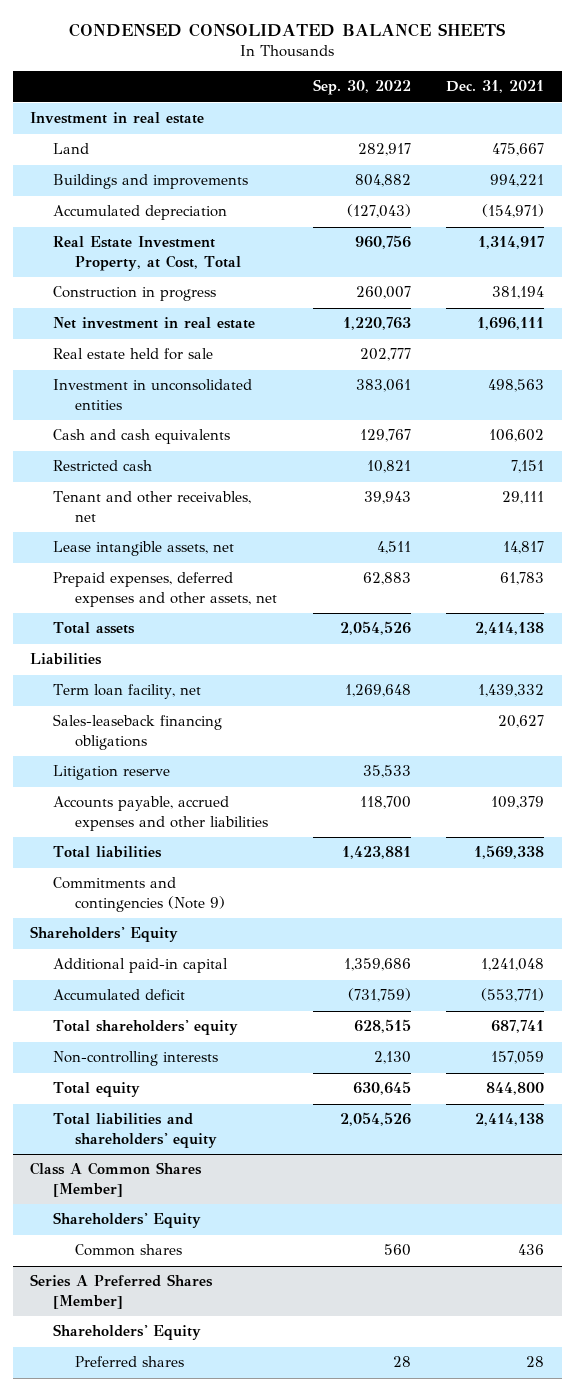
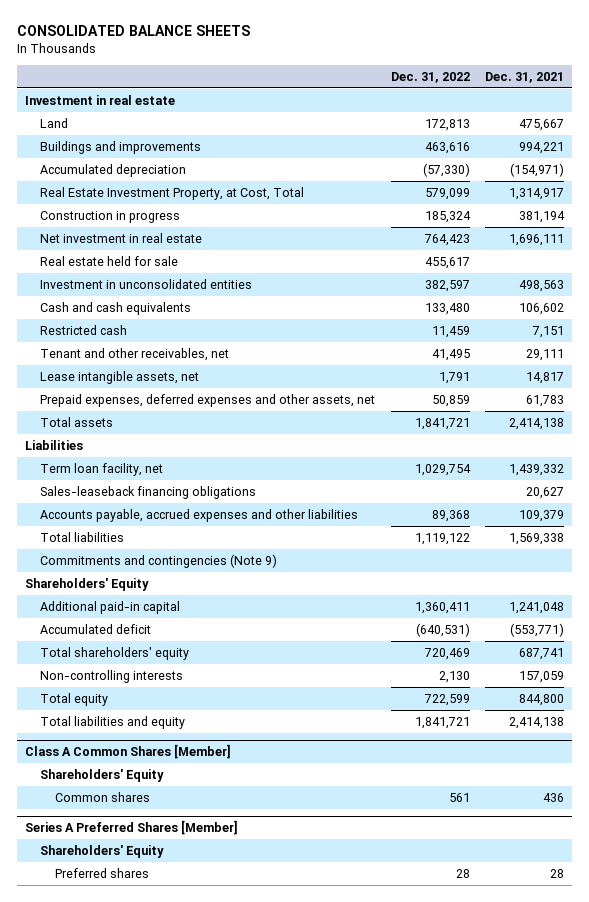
[69,22,506,37] CONDENSED CONSOLIDATED BALANCE SHEETS -> [16,25,250,37] CONSOLIDATED BALANCE SHEETS
[312,79,411,96] Sep. 30, 2022 -> none
none -> [390,72,470,84] Dec. 31, 2022
[52,765,170,781] Litigation reserve -> none
[52,1113,218,1148] Total liabilities and shareholders' equity -> [39,715,185,729] Total liabilities and equity

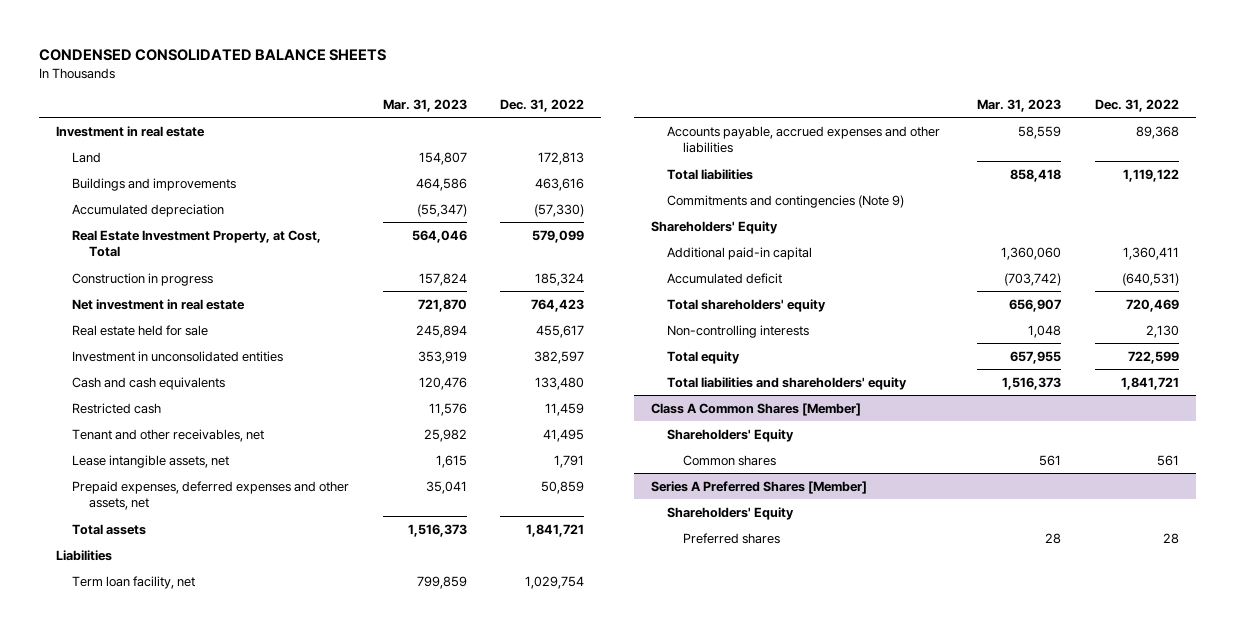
[16,25,250,37] CONSOLIDATED BALANCE SHEETS -> [39,48,387,61] CONDENSED CONSOLIDATED BALANCE SHEETS
[485,72,565,84] Dec. 31, 2021 -> none
none -> [382,98,467,112] Mar. 31, 2023
[39,485,256,499] Sales-leaseback financing obligations -> none
[39,715,185,729] Total liabilities and equity -> [666,376,907,390] Total liabilities and shareholders' equity

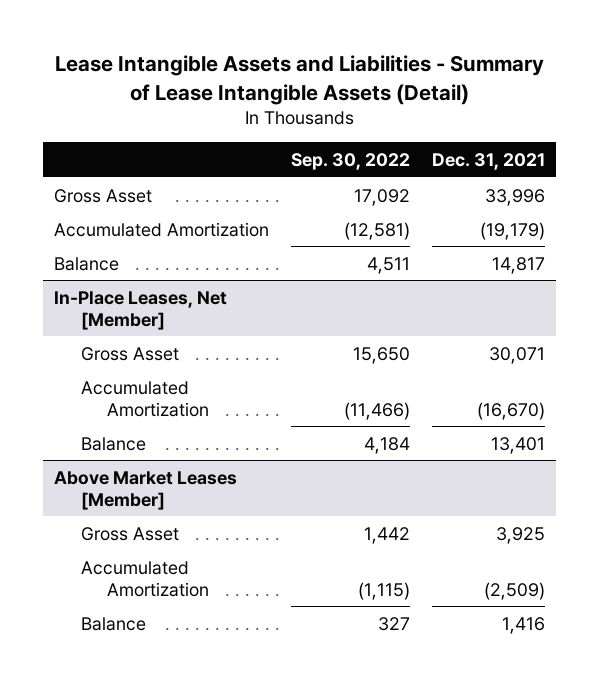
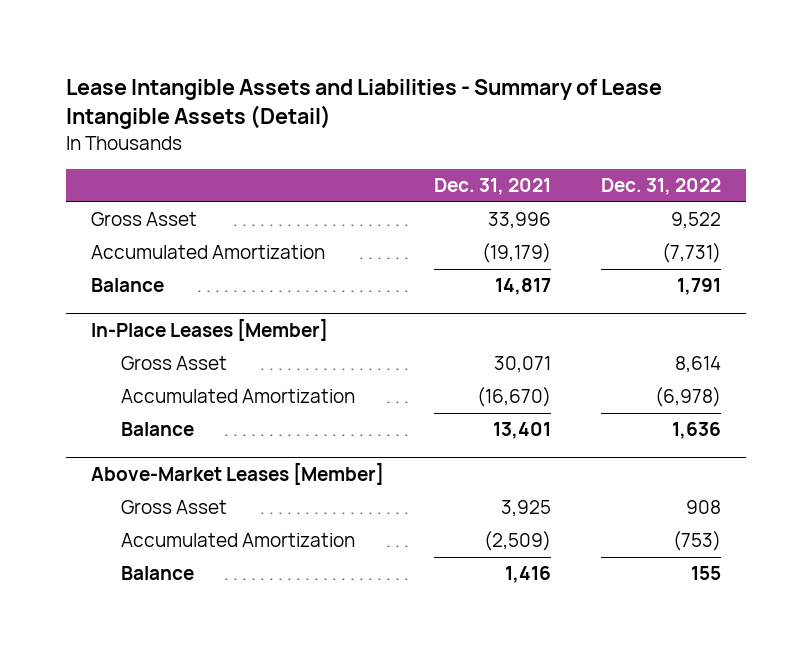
[291,152,411,170] Sep. 30, 2022 -> none
none -> [600,177,721,195] Dec. 31, 2022
[54,290,228,330] In-Place Leases, Net [Member] -> [90,319,328,342] In-Place Leases [Member]
[54,470,238,510] Above Market Leases [Member] -> [90,463,384,486] Above-Market Leases [Member]

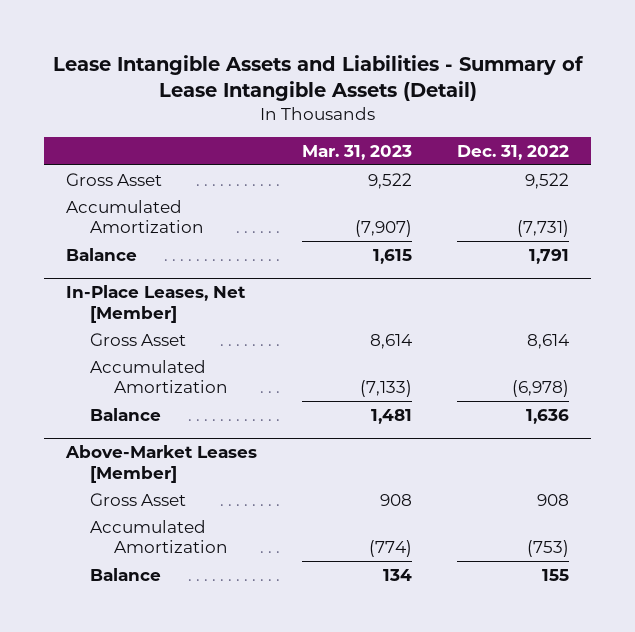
[433,177,551,195] Dec. 31, 2021 -> none
none -> [302,145,413,161] Mar. 31, 2023
[90,319,328,342] In-Place Leases [Member] -> [66,284,247,323] In-Place Leases, Net [Member]

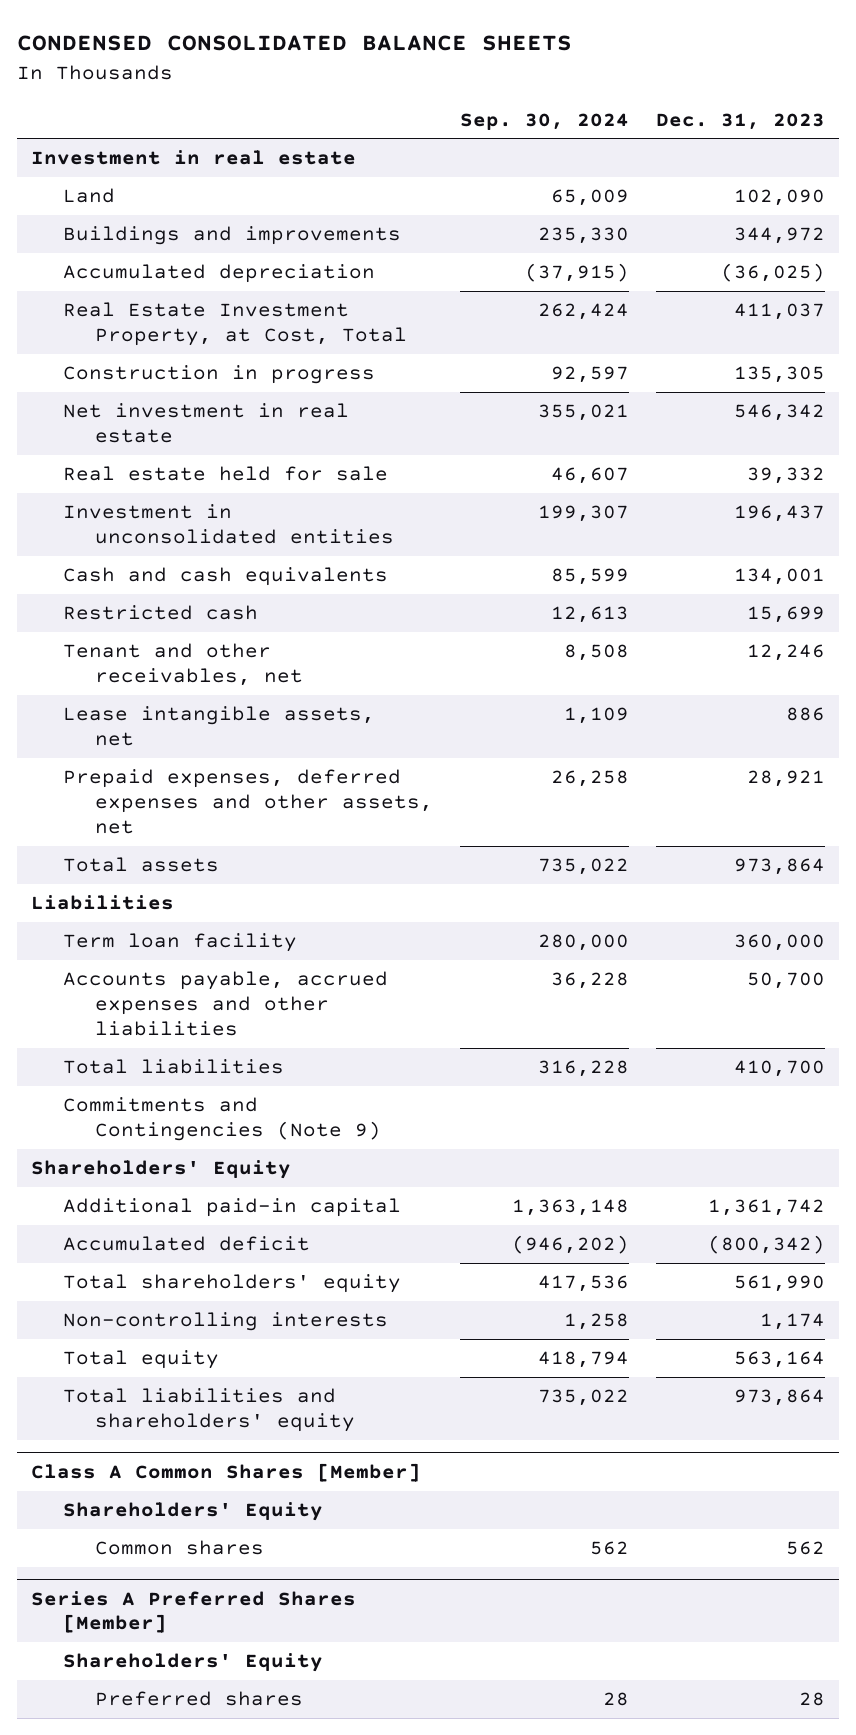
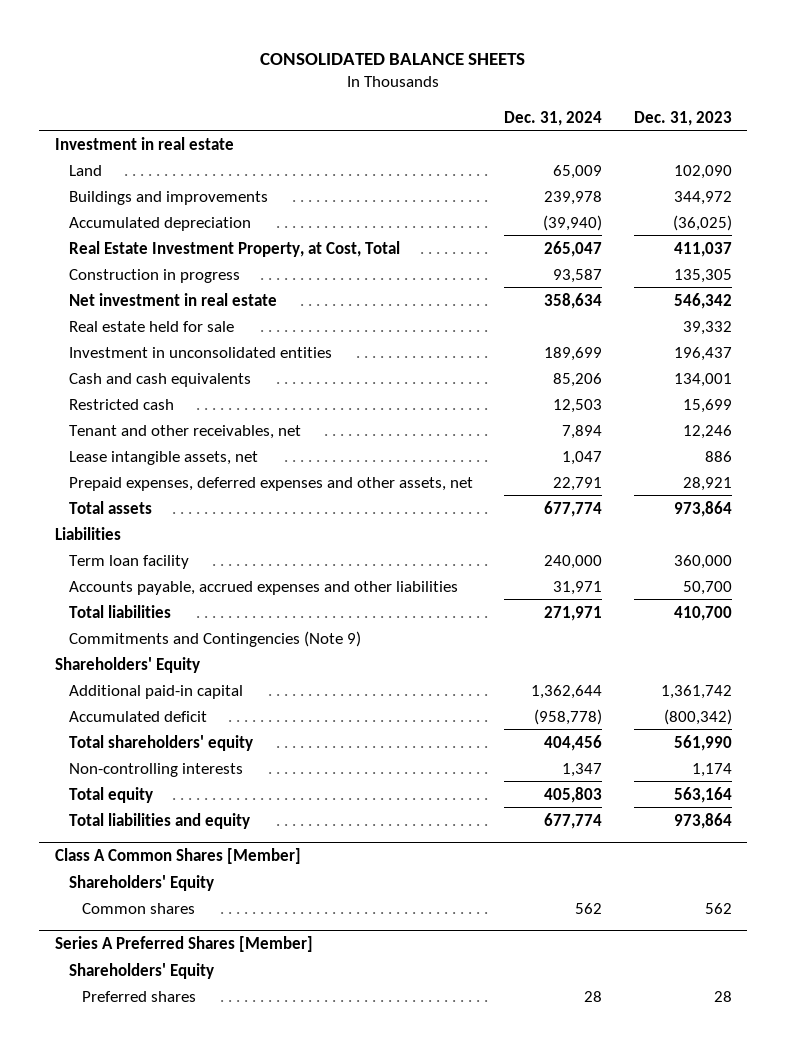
[17,35,573,52] CONDENSED CONSOLIDATED BALANCE SHEETS -> [260,53,526,66] CONSOLIDATED BALANCE SHEETS
[459,112,629,130] Sep. 30, 2024 -> none
none -> [504,110,603,126] Dec. 31, 2024
[62,1388,355,1433] Total liabilities and shareholders' equity -> [68,812,250,829] Total liabilities and equity

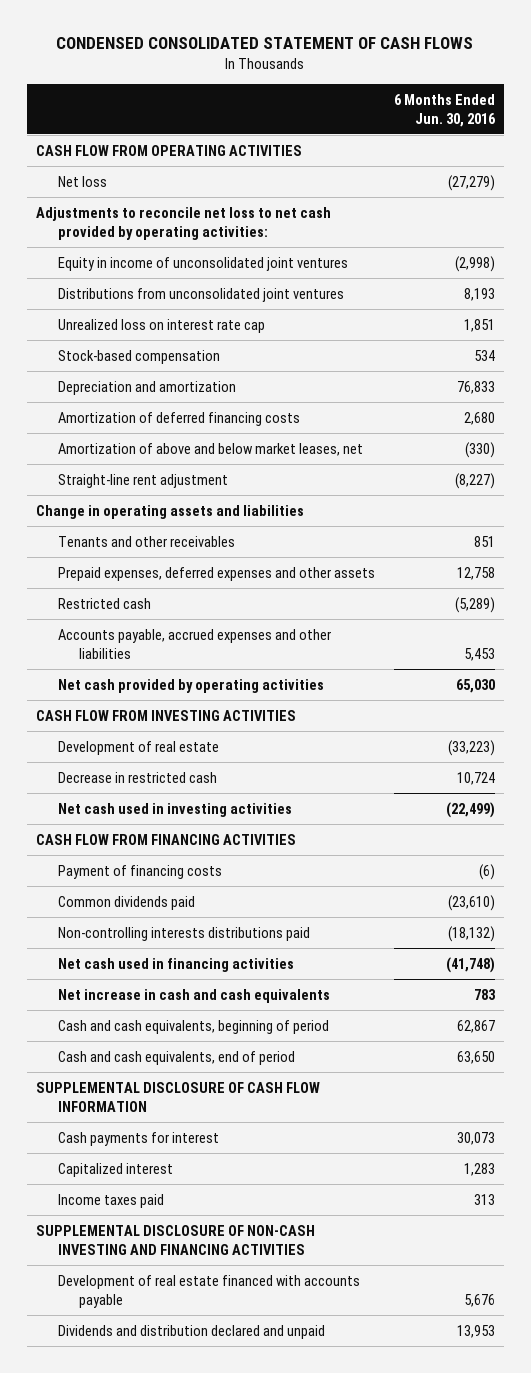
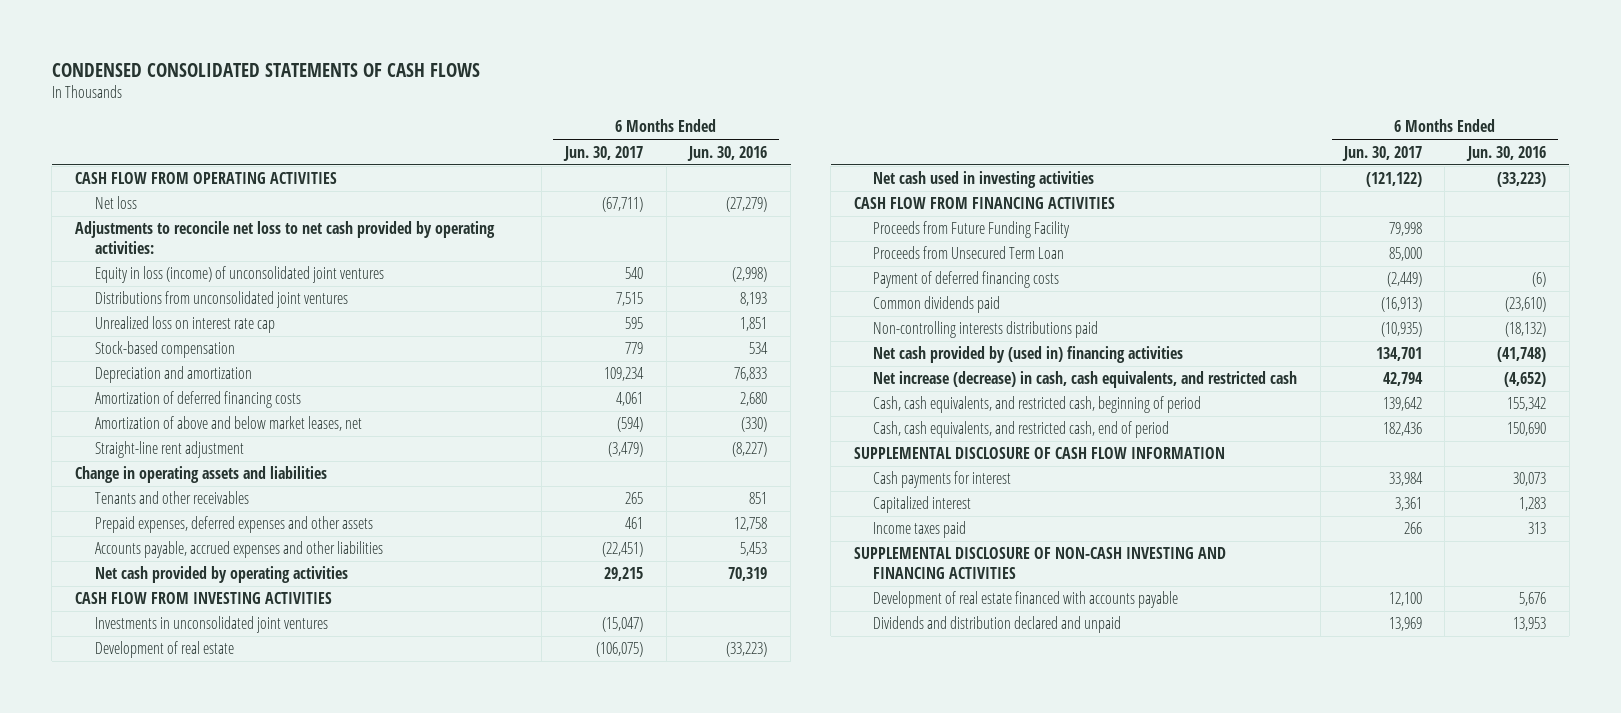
[56,37,474,50] CONDENSED CONSOLIDATED STATEMENT OF CASH FLOWS -> [51,62,480,77] CONDENSED CONSOLIDATED STATEMENTS OF CASH FLOWS
none -> [562,145,643,161] Jun. 30, 2017
[57,256,348,271] Equity in income of unconsolidated joint ventures -> [94,266,384,284] Equity in loss (income) of unconsolidated joint ventures
[57,597,151,609] Restricted cash -> none
[455,678,495,693] 65,030 -> [728,567,768,582] 70,319
none -> [94,616,328,634] Investments in unconsolidated joint ventures
[57,771,217,783] Decrease in restricted cash -> none
[445,801,495,818] (22,499) -> [1497,172,1547,188] (33,223)
none -> [873,221,1071,239] Proceeds from Future Funding Facility
none -> [873,246,1065,260] Proceeds from Unsecured Term Loan
[57,864,222,879] Payment of financing costs -> [873,271,1060,289] Payment of deferred financing costs
[57,957,294,972] Net cash used in financing activities -> [873,346,1184,364] Net cash provided by (used in) financing activities
[57,988,330,1003] Net increase in cash and cash equivalents -> [873,371,1298,389] Net increase (decrease) in cash, cash equivalents, and restricted cash
[473,988,496,1000] 783 -> [1504,372,1547,388] (4,652)
[57,1019,329,1034] Cash and cash equivalents, beginning of period -> [873,396,1202,414] Cash, cash equivalents, and restricted cash, beginning of period
[456,1019,495,1033] 62,867 -> [1507,397,1547,412] 155,342
[57,1050,295,1065] Cash and cash equivalents, end of period -> [873,421,1170,439] Cash, cash equivalents, and restricted cash, end of period
[456,1050,495,1064] 63,650 -> [1507,422,1547,437] 150,690

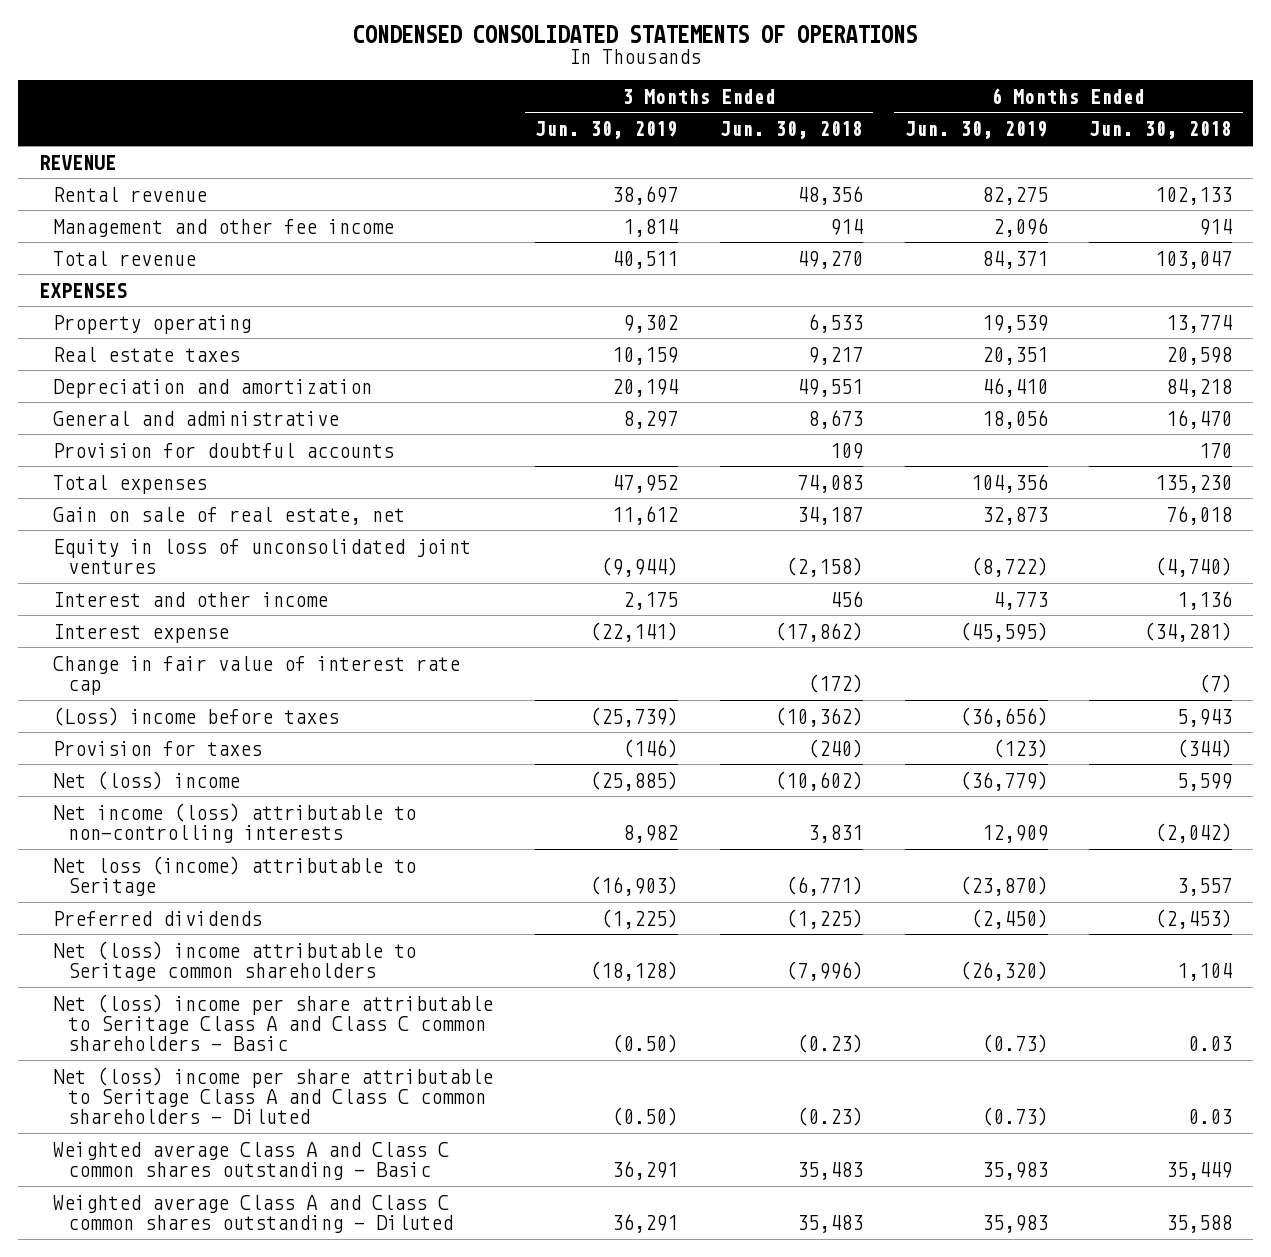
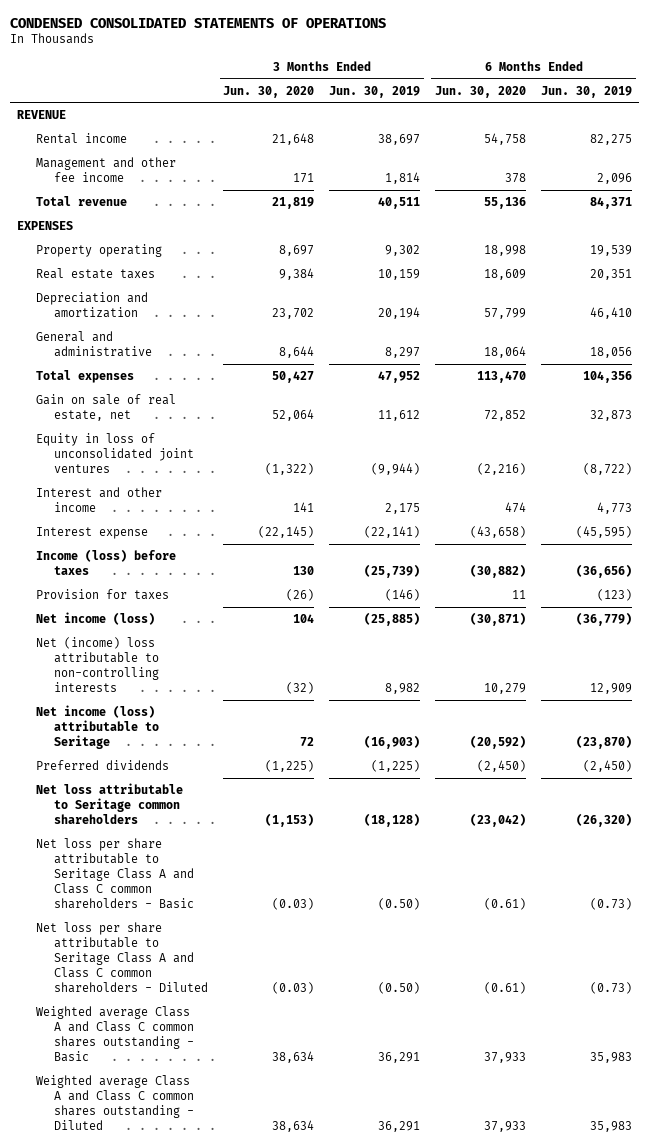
[719,121,863,140] Jun. 30, 2018 -> none
[1089,121,1233,140] Jun. 30, 2018 -> none
none -> [223,85,315,98] Jun. 30, 2020
none -> [435,85,527,98] Jun. 30, 2020
[53,186,208,202] Rental revenue -> [35,132,127,144] Rental income
[53,442,395,458] Provision for doubtful accounts -> none
[53,655,461,696] Change in fair value of interest rate cap -> none
[53,706,340,726] (Loss) income before taxes -> [35,548,176,575] Income (loss) before taxes
[53,770,241,790] Net (loss) income -> [35,611,155,625] Net income (loss)
[53,802,417,844] Net income (loss) attributable to non-controlling interests -> [35,636,160,692] Net (income) loss attributable to non-controlling interests
[53,855,417,897] Net loss (income) attributable to Seritage -> [35,704,160,749] Net income (loss) attributable to Seritage
[53,940,417,982] Net (loss) income attributable to Seritage common shareholders -> [35,782,183,824] Net loss attributable to Seritage common shareholders
[53,993,494,1052] Net (loss) income per share attributable to Seritage Class A and Class C common shareholders - Basic -> [35,837,195,909] Net loss per share attributable to Seritage Class A and Class C common shareholders - Basic
[53,1066,494,1125] Net (loss) income per share attributable to Seritage Class A and Class C common shareholders - Diluted -> [35,921,209,993] Net loss per share attributable to Seritage Class A and Class C common shareholders - Diluted

